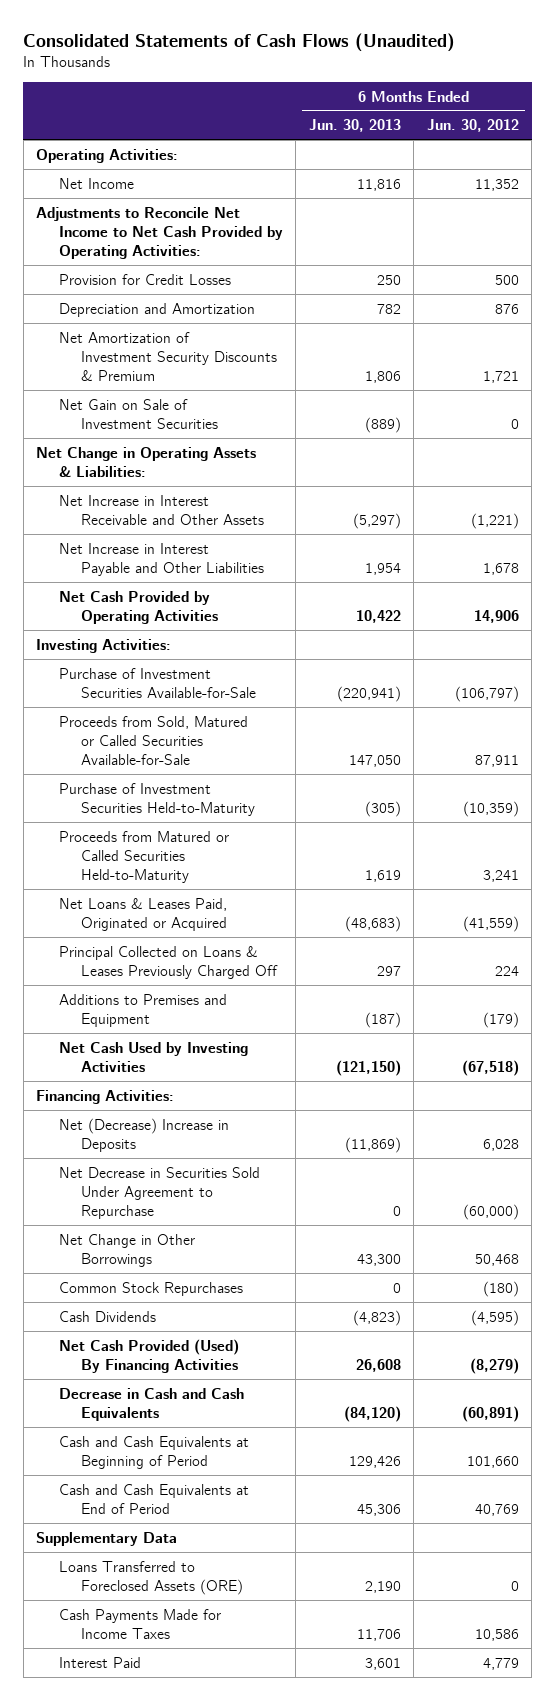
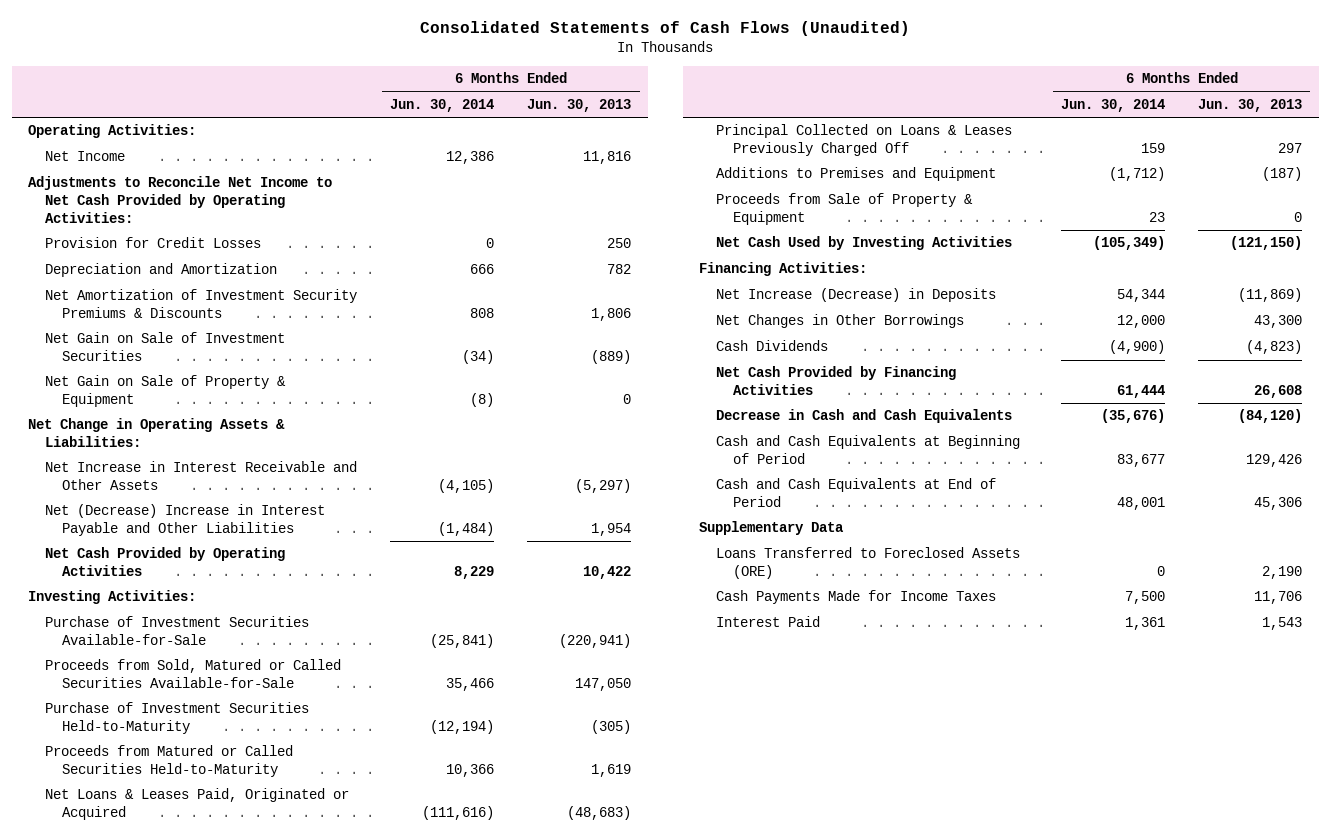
[426,119,519,133] Jun. 30, 2012 -> none
none -> [390,99,495,113] Jun. 30, 2014
[58,331,277,381] Net Amortization of Investment Security Discounts & Premium -> [45,289,358,319] Net Amortization of Investment Security Premiums & Discounts
none -> [45,375,287,408] Net Gain on Sale of Property & Equipment
[58,542,264,576] Net Increase in Interest Payable and Other Liabilities -> [45,504,326,537] Net (Decrease) Increase in Interest Payable and Other Liabilities
none -> [716,193,974,226] Proceeds from Sale of Property & Equipment
[58,1166,260,1219] Net Decrease in Securities Sold Under Agreement to Repurchase -> none
[58,1281,243,1296] Common Stock Repurchases -> none
[58,1117,229,1152] Net (Decrease) Increase in Deposits -> [716,288,997,303] Net Increase (Decrease) in Deposits
[58,1233,195,1267] Net Change in Other Borrowings -> [716,314,965,329] Net Changes in Other Borrowings
[58,1338,239,1373] Net Cash Provided (Used) By Financing Activities -> [716,366,957,396] Net Cash Provided by Financing Activities
[364,1657,401,1670] 3,601 -> [1262,617,1303,631] 1,543

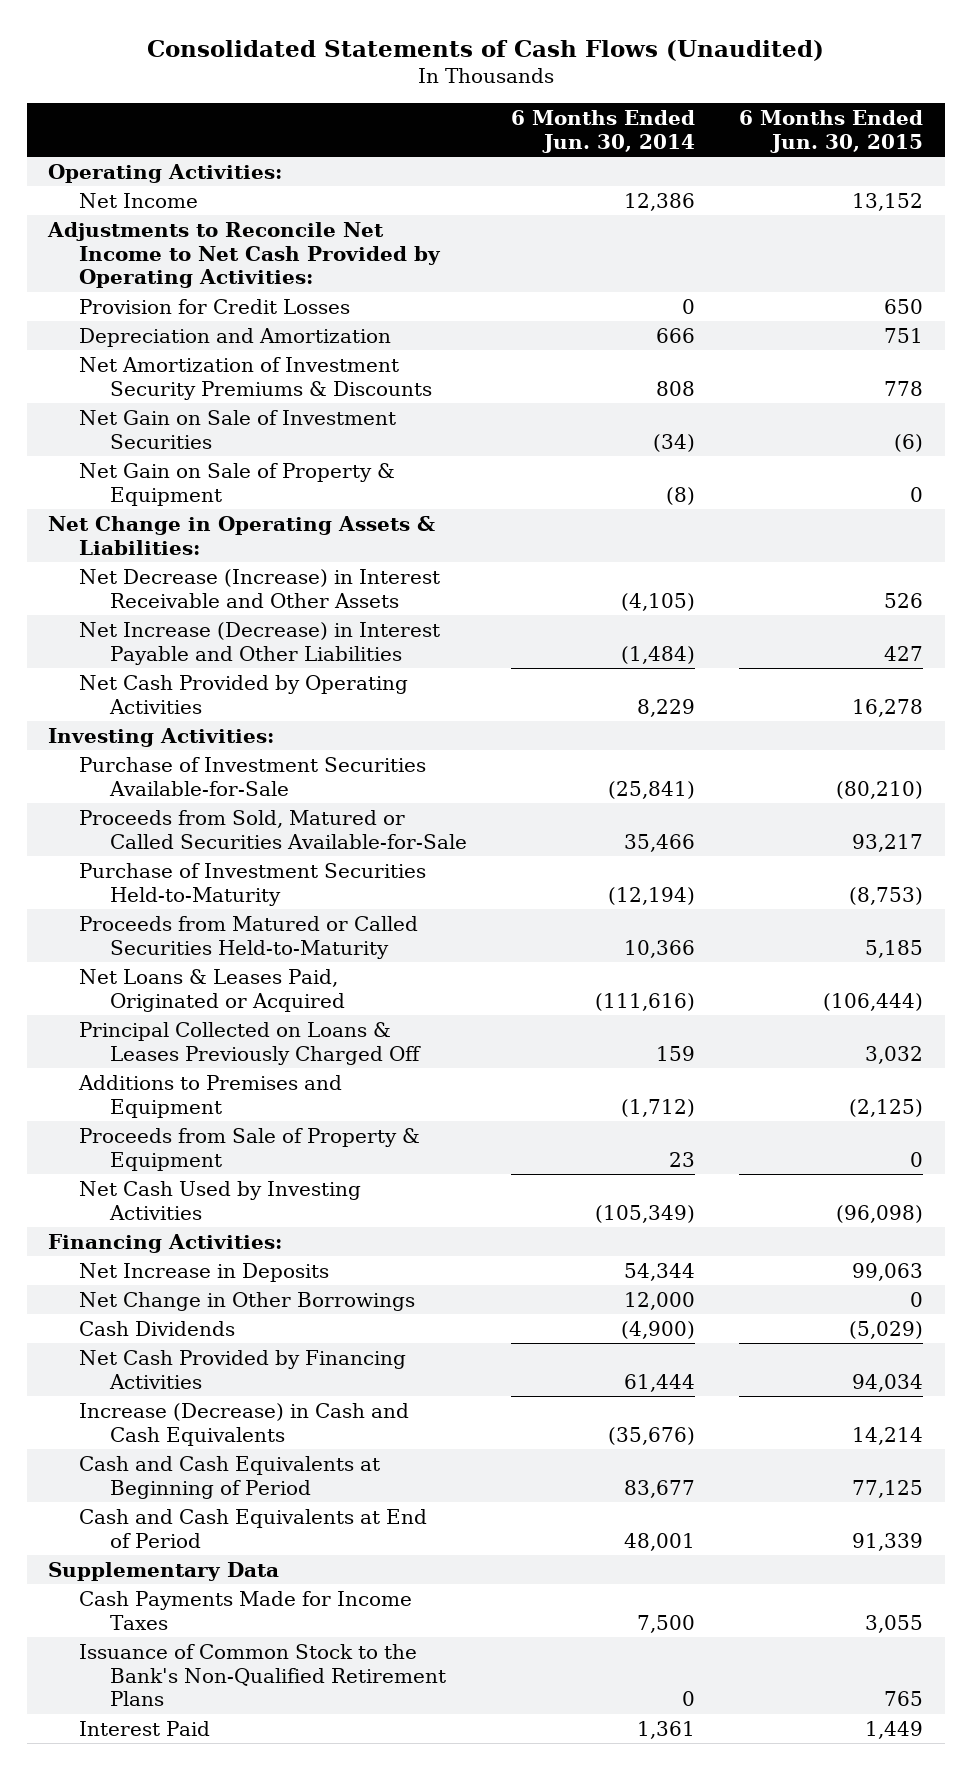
[527,99,632,113] Jun. 30, 2013 -> none
none -> [738,109,923,153] 6 Months Ended Jun. 30, 2015
[45,461,358,491] Net Increase in Interest Receivable and Other Assets -> [79,568,441,608] Net Decrease (Increase) in Interest Receivable and Other Assets
[45,504,326,537] Net (Decrease) Increase in Interest Payable and Other Liabilities -> [79,621,441,665] Net Increase (Decrease) in Interest Payable and Other Liabilities
[716,288,997,303] Net Increase (Decrease) in Deposits -> [79,1262,330,1282] Net Increase in Deposits
[716,314,965,329] Net Changes in Other Borrowings -> [79,1291,416,1311] Net Change in Other Borrowings
[716,409,1013,424] Decrease in Cash and Cash Equivalents -> [79,1402,410,1446] Increase (Decrease) in Cash and Cash Equivalents
[716,547,1021,580] Loans Transferred to Foreclosed Assets (ORE) -> none
none -> [79,1643,446,1707] Issuance of Common Stock to the Bank's Non-Qualified Retirement Plans

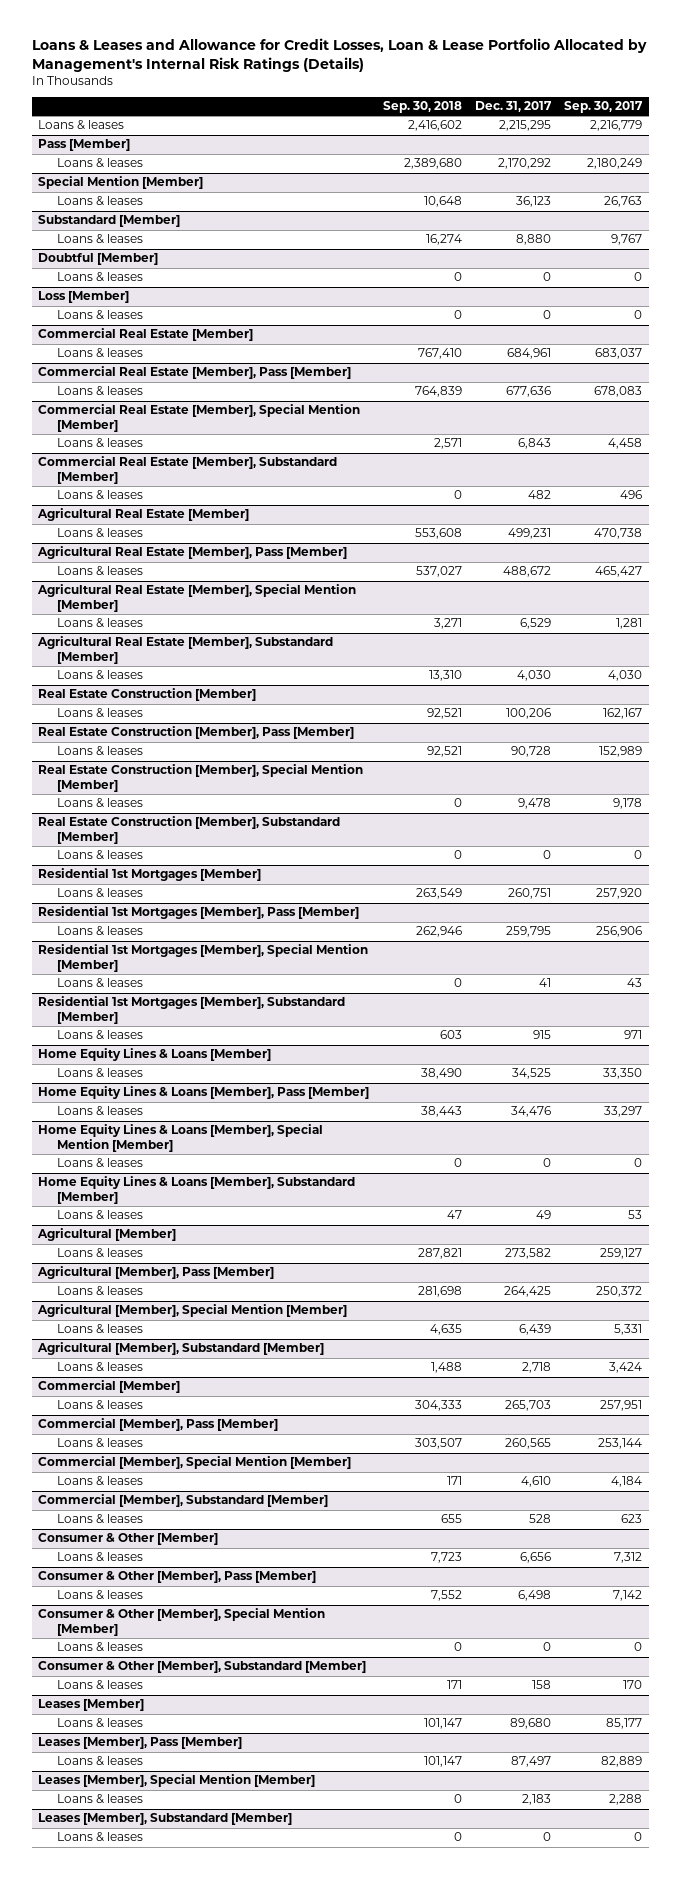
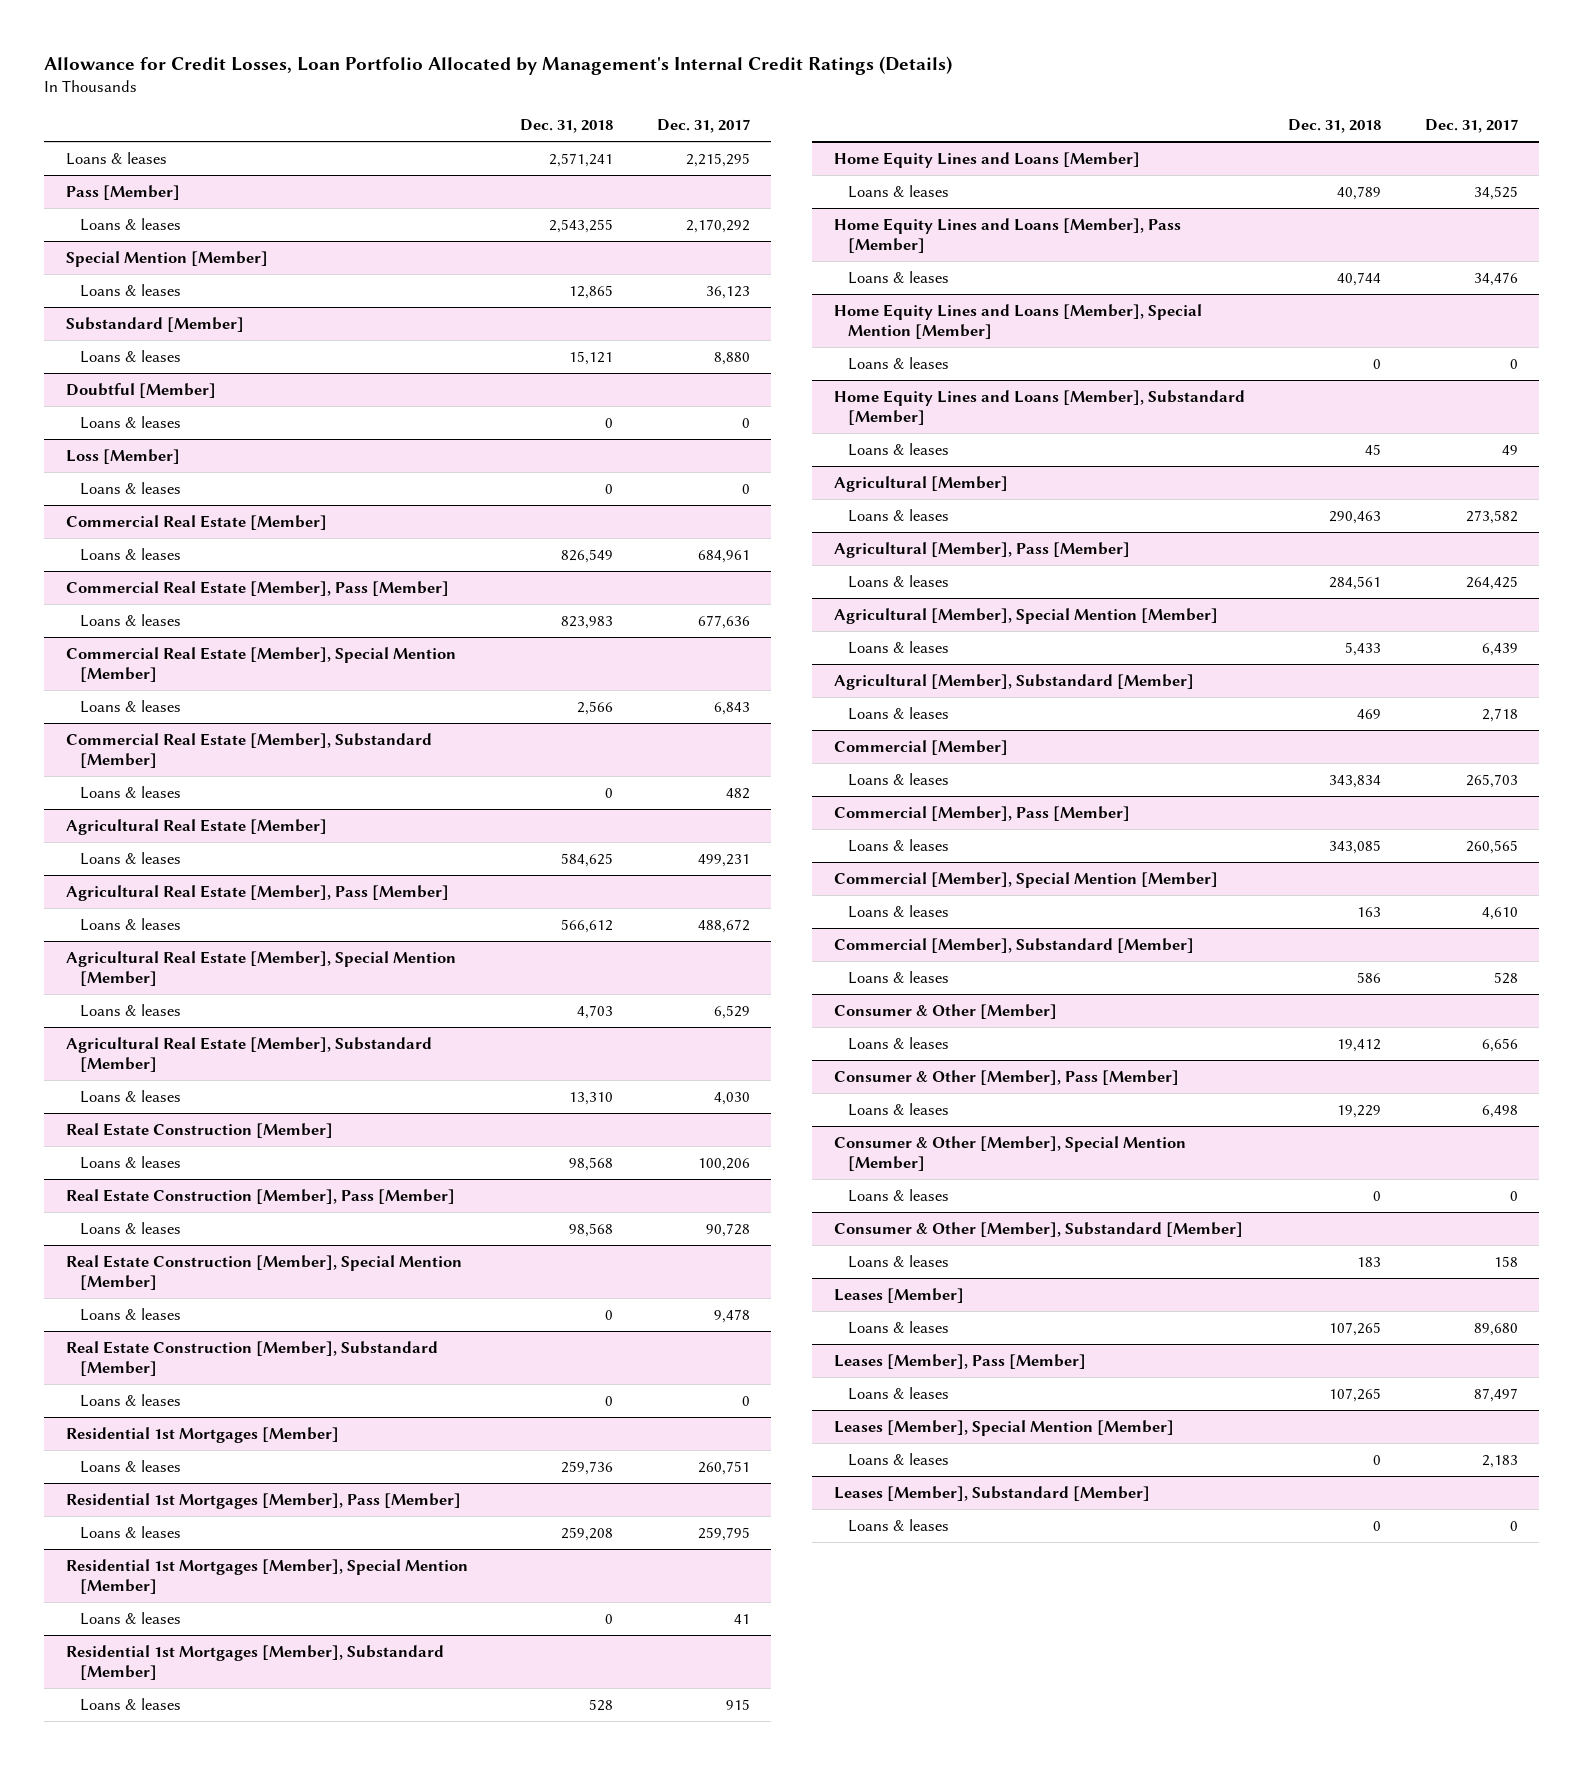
[31,38,647,72] Loans & Leases and Allowance for Credit Losses, Loan & Lease Portfolio Allocated by Management's Internal Risk Ratings (Details) -> [44,55,953,75] Allowance for Credit Losses, Loan Portfolio Allocated by Management's Internal Credit Ratings (Details)
[382,101,462,114] Sep. 30, 2018 -> none
[564,101,644,114] Sep. 30, 2017 -> none
none -> [520,118,614,133] Dec. 31, 2018
[38,1048,272,1062] Home Equity Lines & Loans [Member] -> [833,151,1140,168] Home Equity Lines and Loans [Member]
[38,1086,370,1100] Home Equity Lines & Loans [Member], Pass [Member] -> [833,217,1181,254] Home Equity Lines and Loans [Member], Pass [Member]
[38,1124,324,1153] Home Equity Lines & Loans [Member], Special Mention [Member] -> [833,303,1202,340] Home Equity Lines and Loans [Member], Special Mention [Member]
[38,1176,356,1205] Home Equity Lines & Loans [Member], Substandard [Member] -> [833,389,1245,426] Home Equity Lines and Loans [Member], Substandard [Member]

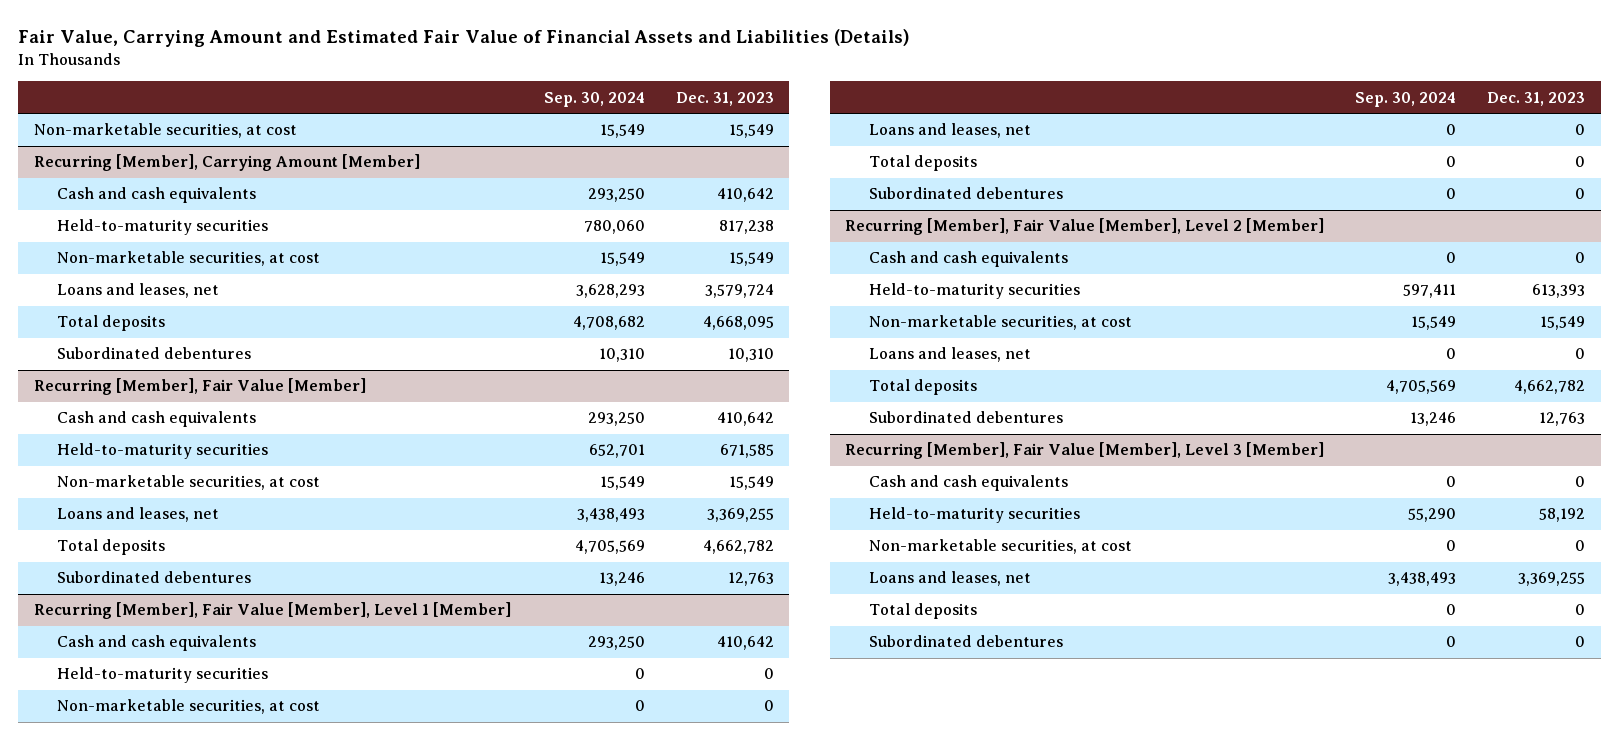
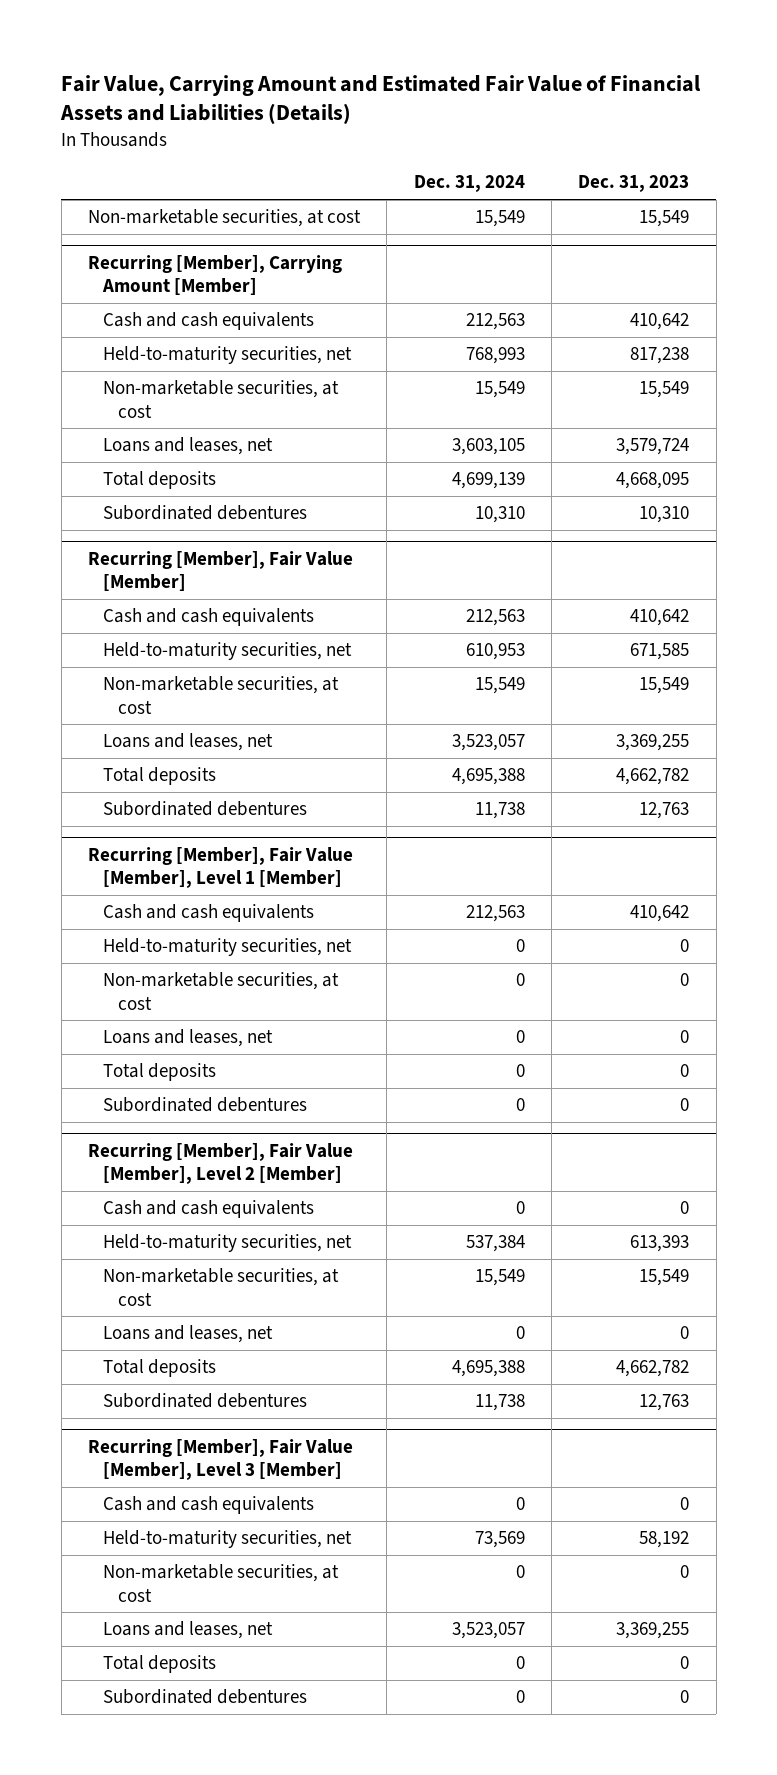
[543,91,645,107] Sep. 30, 2024 -> none
none -> [413,175,525,193] Dec. 31, 2024
[57,219,269,236] Held-to-maturity securities -> [102,346,352,365] Held-to-maturity securities, net
[57,443,269,460] Held-to-maturity securities -> [102,642,352,661] Held-to-maturity securities, net
[57,667,269,684] Held-to-maturity securities -> [102,938,352,957] Held-to-maturity securities, net
[868,283,1080,300] Held-to-maturity securities -> [102,1234,352,1253] Held-to-maturity securities, net
[868,507,1080,524] Held-to-maturity securities -> [102,1530,352,1549] Held-to-maturity securities, net

